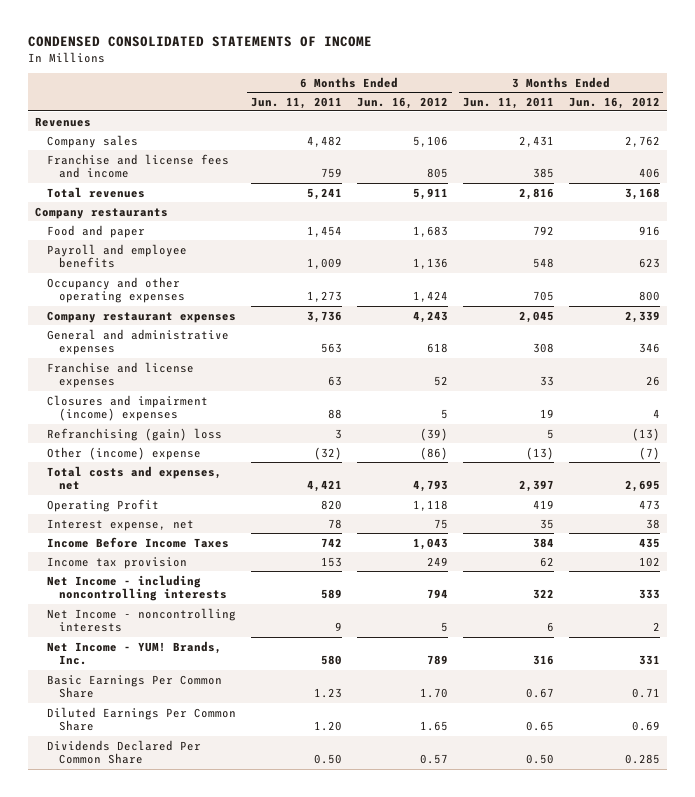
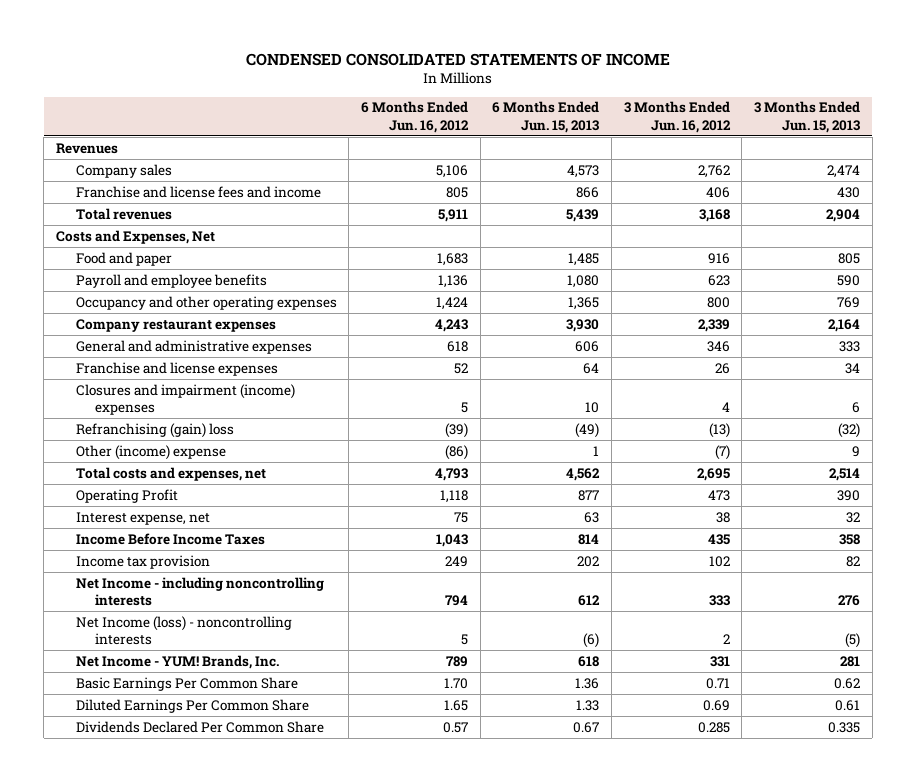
[251,96,343,109] Jun. 11, 2011 -> none
[462,96,554,109] Jun. 11, 2011 -> none
none -> [492,101,600,133] 6 Months Ended Jun. 15, 2013
none -> [753,101,860,133] 3 Months Ended Jun. 15, 2013
[35,206,169,219] Company restaurants -> [56,229,216,244] Costs and Expenses, Net
[47,607,237,633] Net Income - noncontrolling interests -> [75,615,292,645] Net Income (loss) - noncontrolling interests

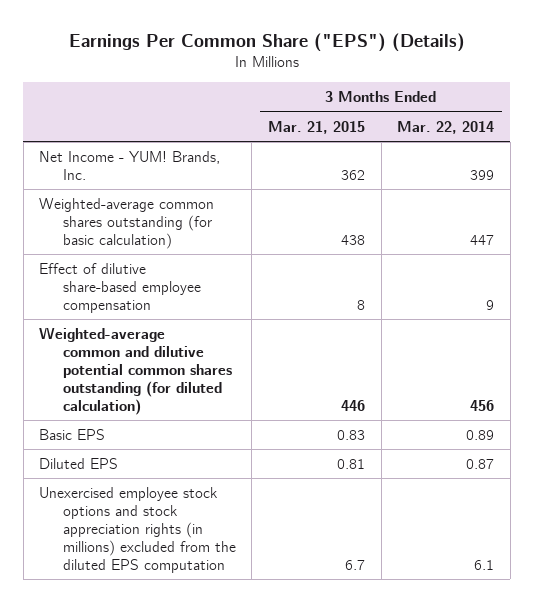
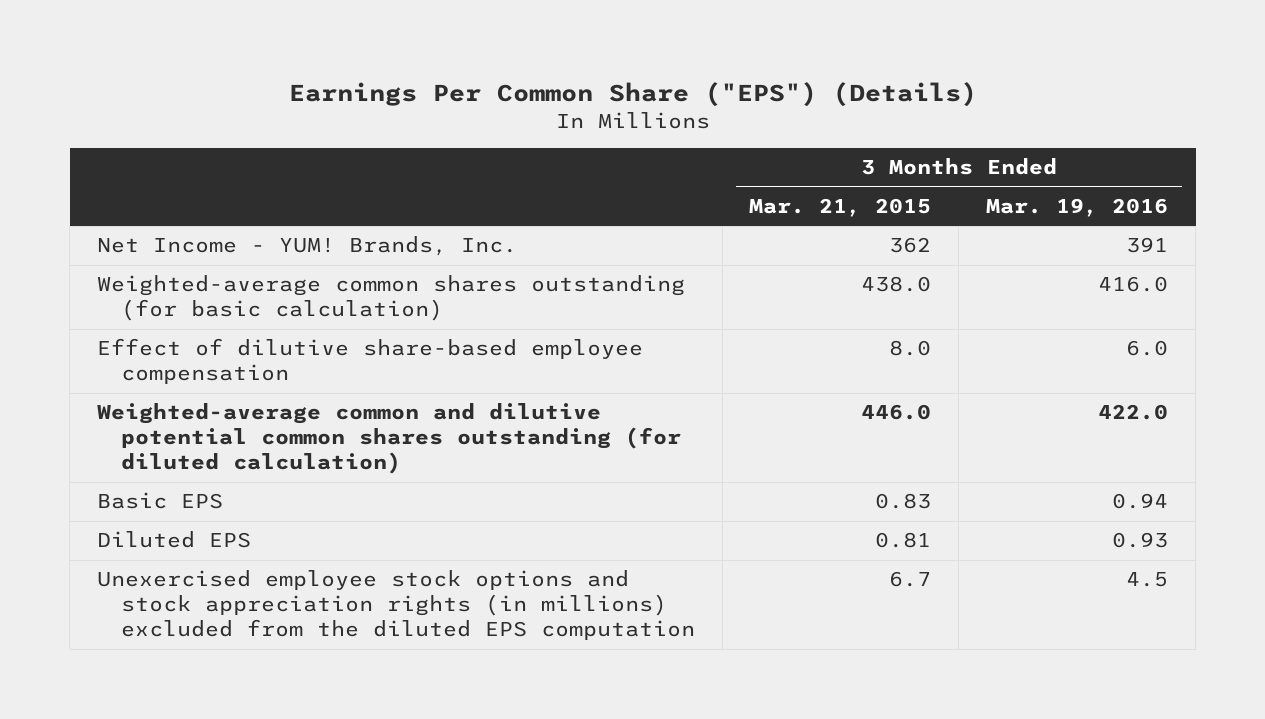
[397,120,495,134] Mar. 22, 2014 -> none
none -> [986,197,1169,217] Mar. 19, 2016
[340,234,365,245] 438 -> [861,276,932,293] 438.0
[356,299,365,310] 8 -> [889,340,932,357] 8.0
[340,400,365,412] 446 -> [861,404,932,421] 446.0

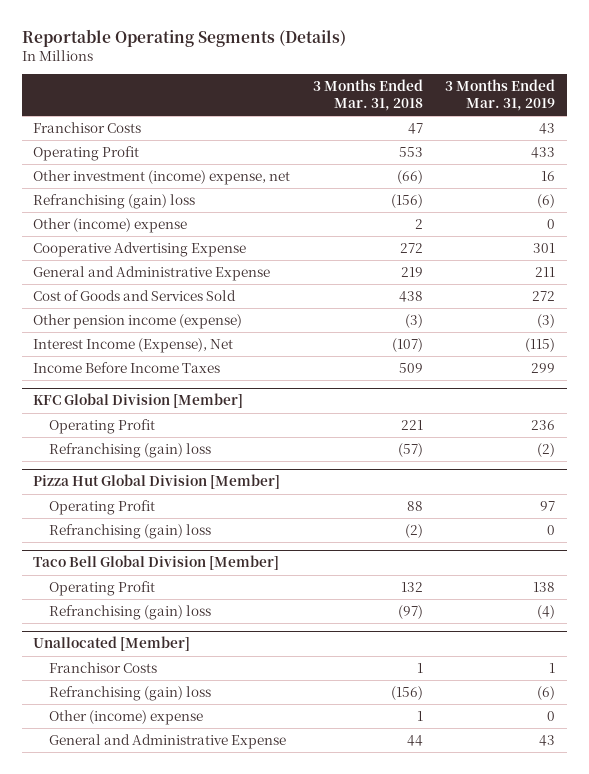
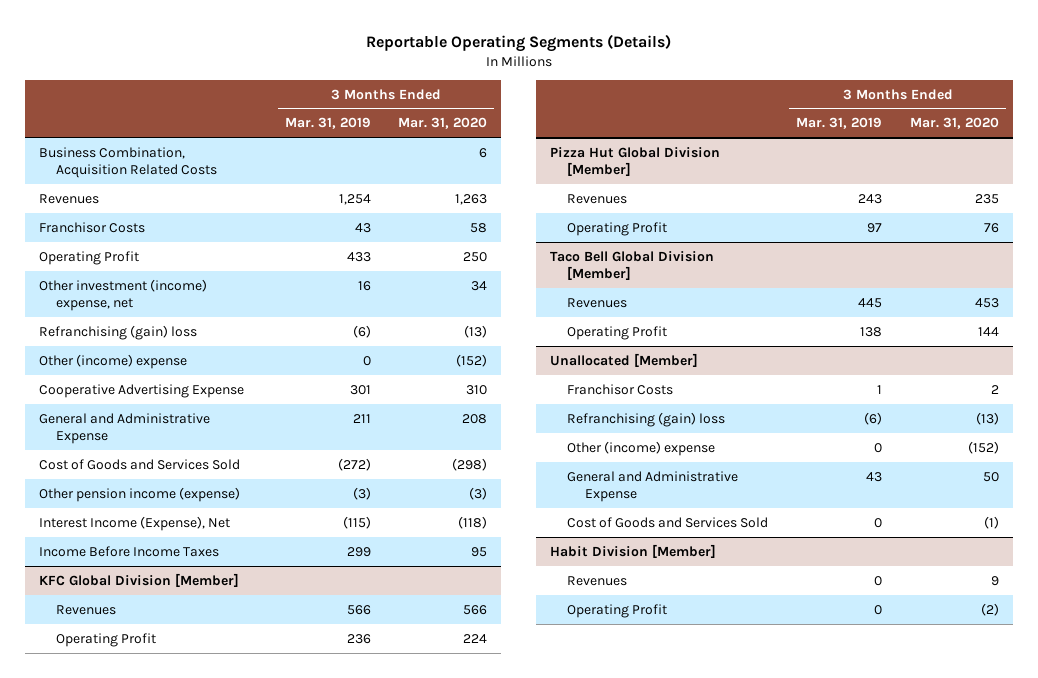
[312,79,423,111] 3 Months Ended Mar. 31, 2018 -> none
none -> [398,117,488,130] Mar. 31, 2020
none -> [38,146,217,179] Business Combination, Acquisition Related Costs
none -> [38,193,99,204] Revenues
[532,290,556,301] 272 -> [337,457,371,471] (272)
none -> [55,604,116,615] Revenues
[49,442,212,458] Refranchising (gain) loss -> none
none -> [567,193,628,204] Revenues
[49,523,212,539] Refranchising (gain) loss -> none
none -> [567,297,628,308] Revenues
[49,604,212,620] Refranchising (gain) loss -> none
none -> [567,516,769,528] Cost of Goods and Services Sold
none -> [550,543,717,558] Habit Division [Member]
none -> [567,575,628,586] Revenues
none -> [567,603,668,618] Operating Profit

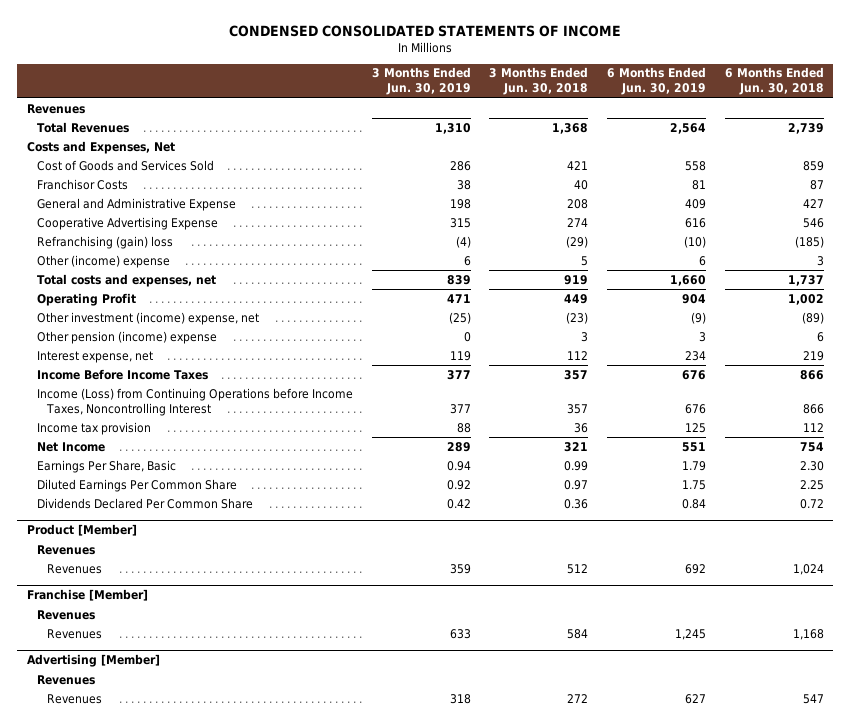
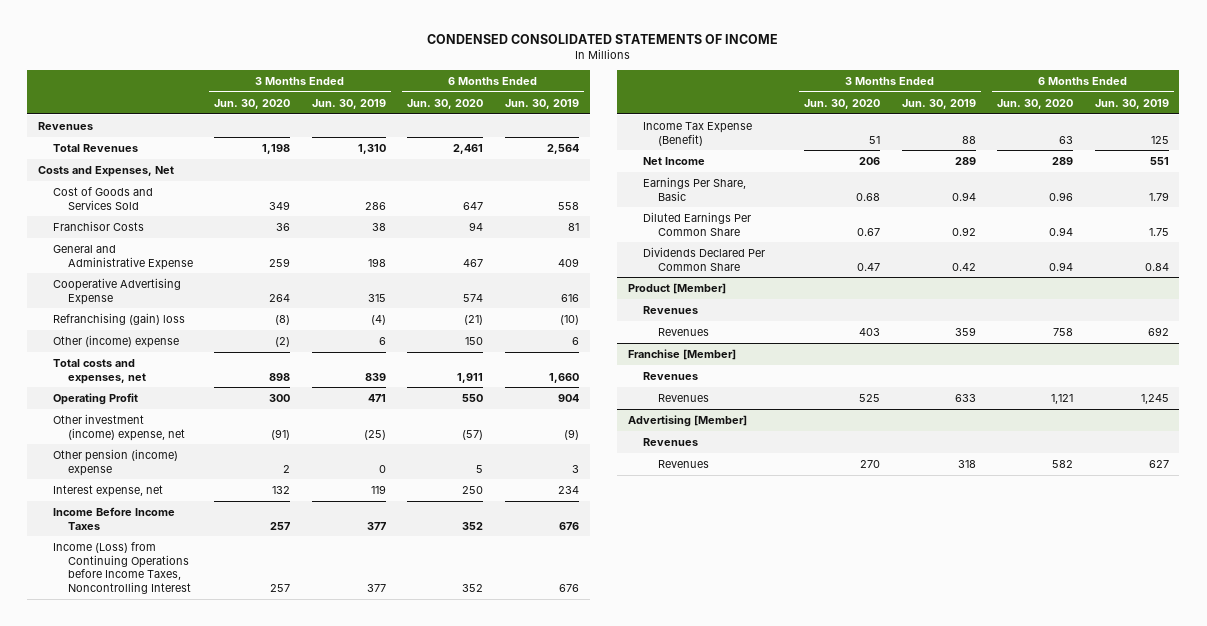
[489,67,589,96] 3 Months Ended Jun. 30, 2018 -> none
[724,67,824,96] 6 Months Ended Jun. 30, 2018 -> none
none -> [214,98,291,109] Jun. 30, 2020
none -> [407,98,484,109] Jun. 30, 2020
[37,421,152,435] Income tax provision -> [642,121,752,146] Income Tax Expense (Benefit)

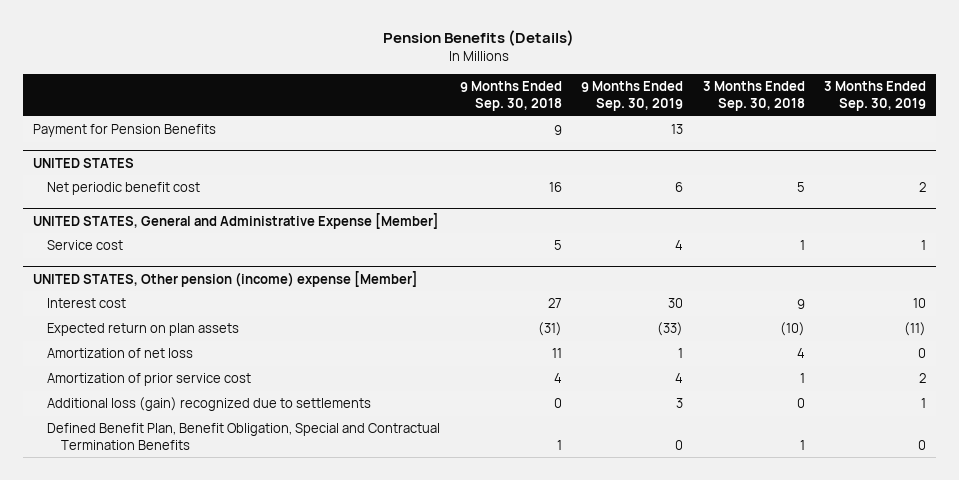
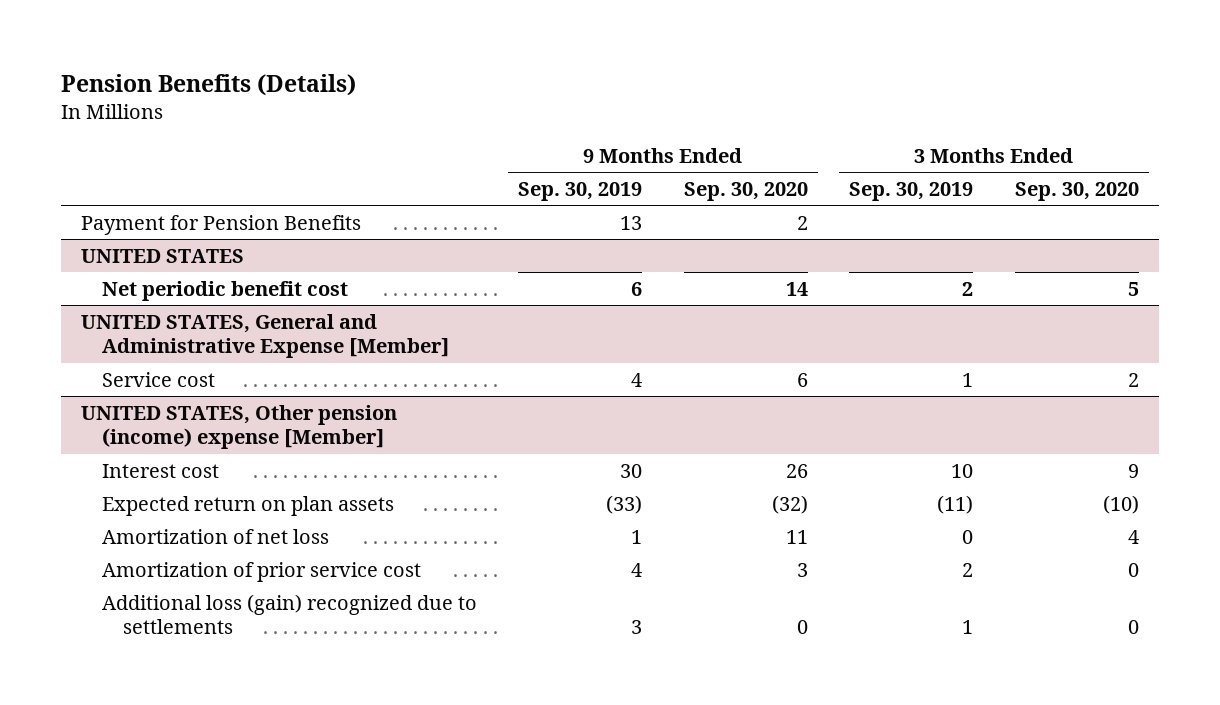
[459,81,562,111] 9 Months Ended Sep. 30, 2018 -> none
[702,81,805,111] 3 Months Ended Sep. 30, 2018 -> none
none -> [683,182,808,202] Sep. 30, 2020
none -> [1014,182,1139,202] Sep. 30, 2020
[46,423,440,450] Defined Benefit Plan, Benefit Obligation, Special and Contractual Termination Benefits -> none

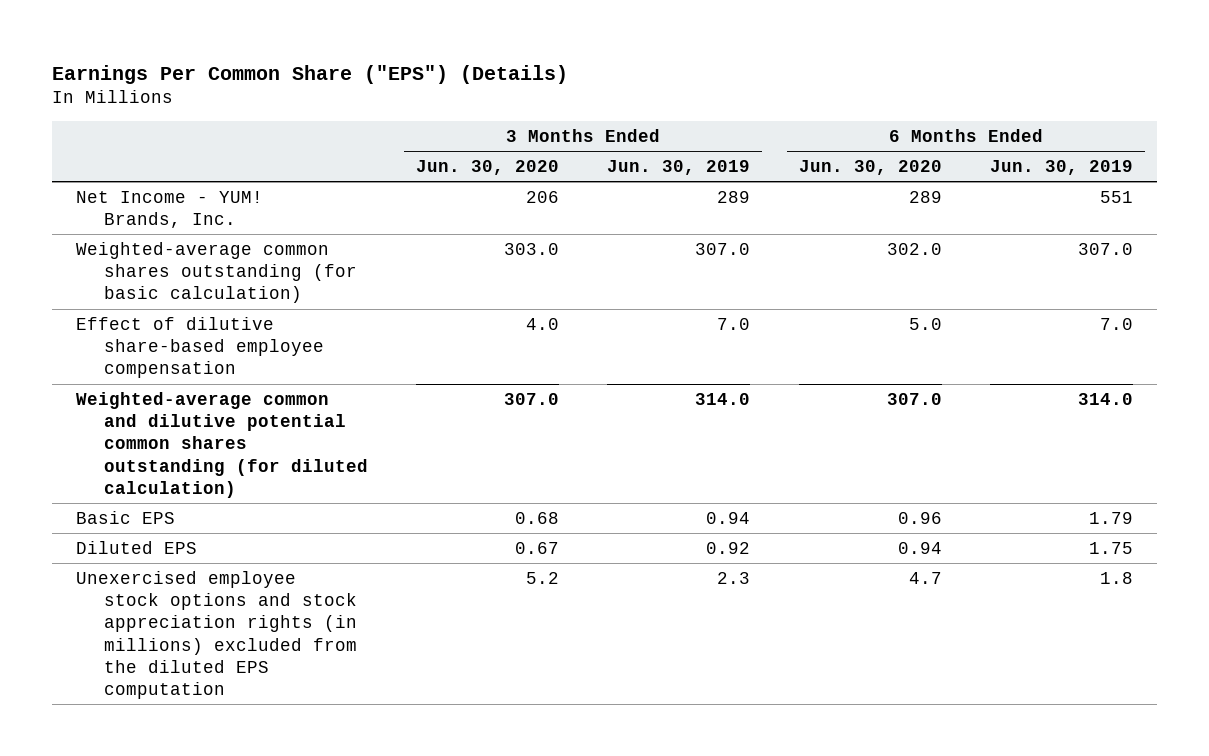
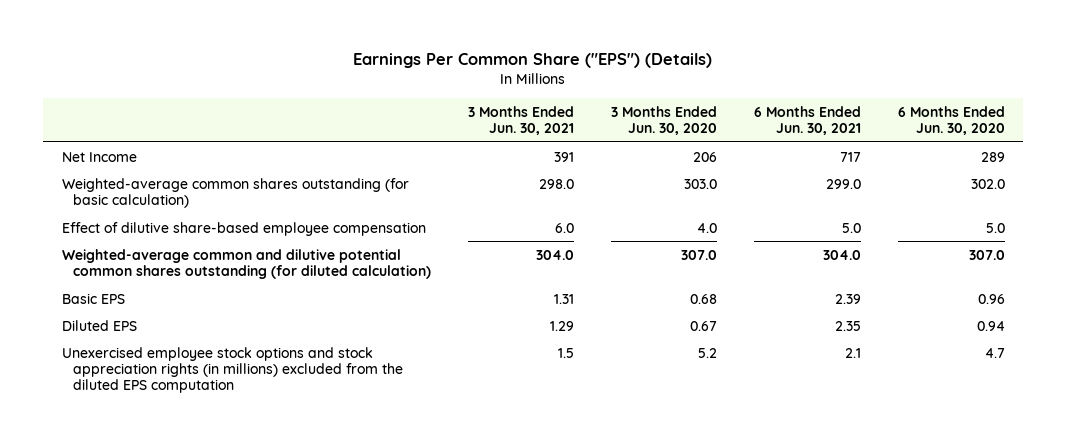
[607,160,751,176] Jun. 30, 2019 -> none
[989,160,1133,176] Jun. 30, 2019 -> none
none -> [467,106,574,136] 3 Months Ended Jun. 30, 2021
none -> [753,106,861,136] 6 Months Ended Jun. 30, 2021
[76,190,264,229] Net Income - YUM! Brands, Inc. -> [61,151,137,162] Net Income

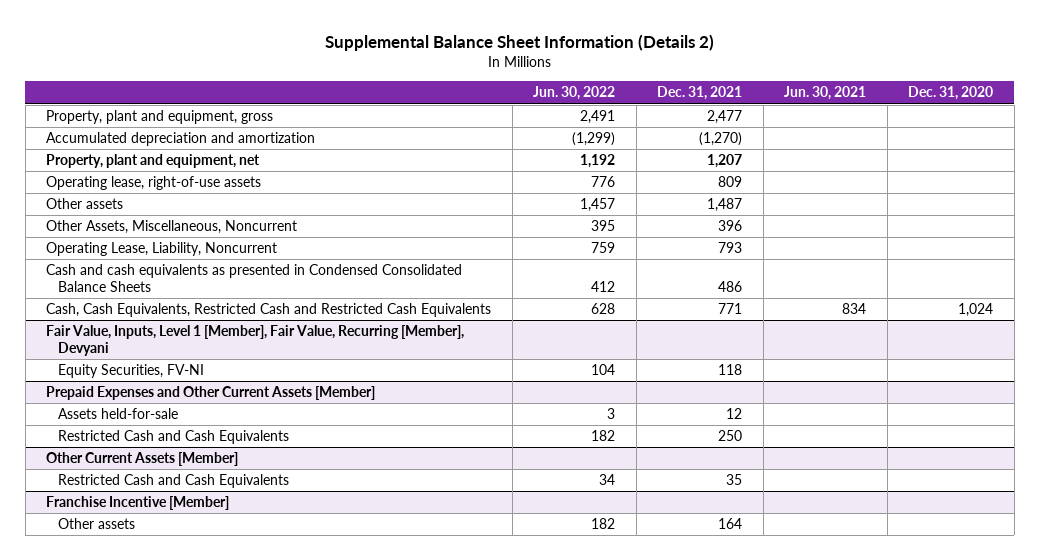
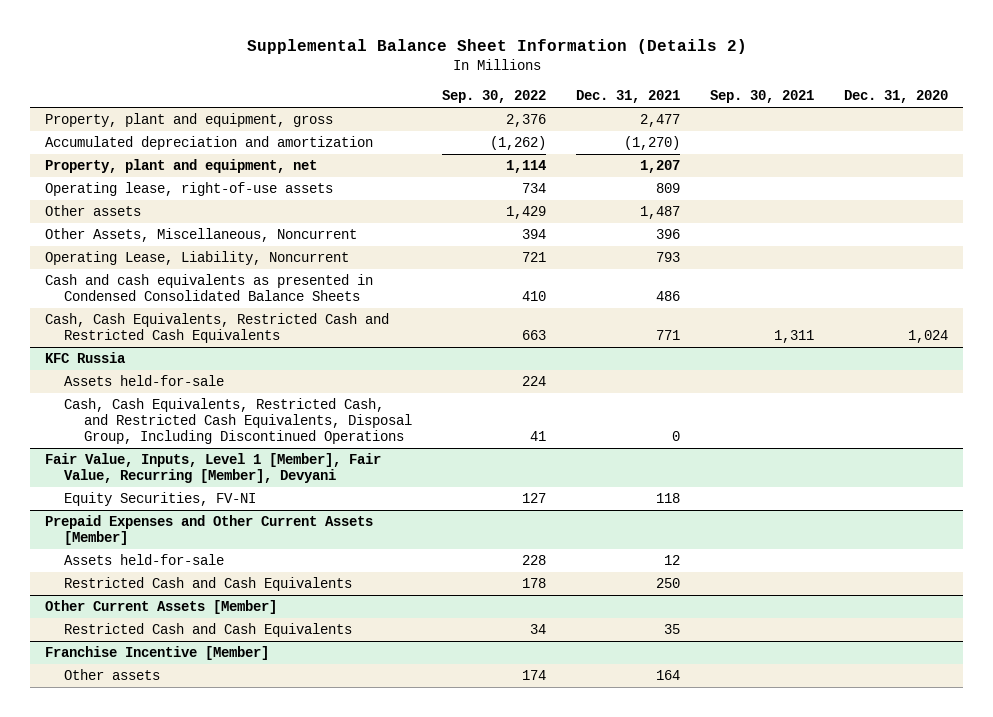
[533,86,616,101] Jun. 30, 2022 -> none
[784,86,867,101] Jun. 30, 2021 -> none
none -> [442,90,547,104] Sep. 30, 2022
none -> [710,90,815,104] Sep. 30, 2021
none -> [44,352,126,364] KFC Russia
none -> [64,375,225,387] Assets held-for-sale
none -> [64,398,413,445] Cash, Cash Equivalents, Restricted Cash, and Restricted Cash Equivalents, Disposal Group, Including Discontinued Operations

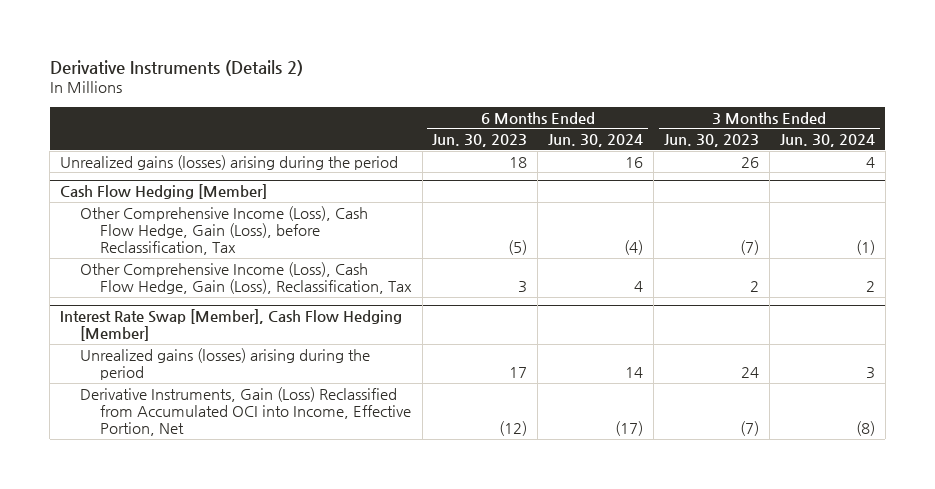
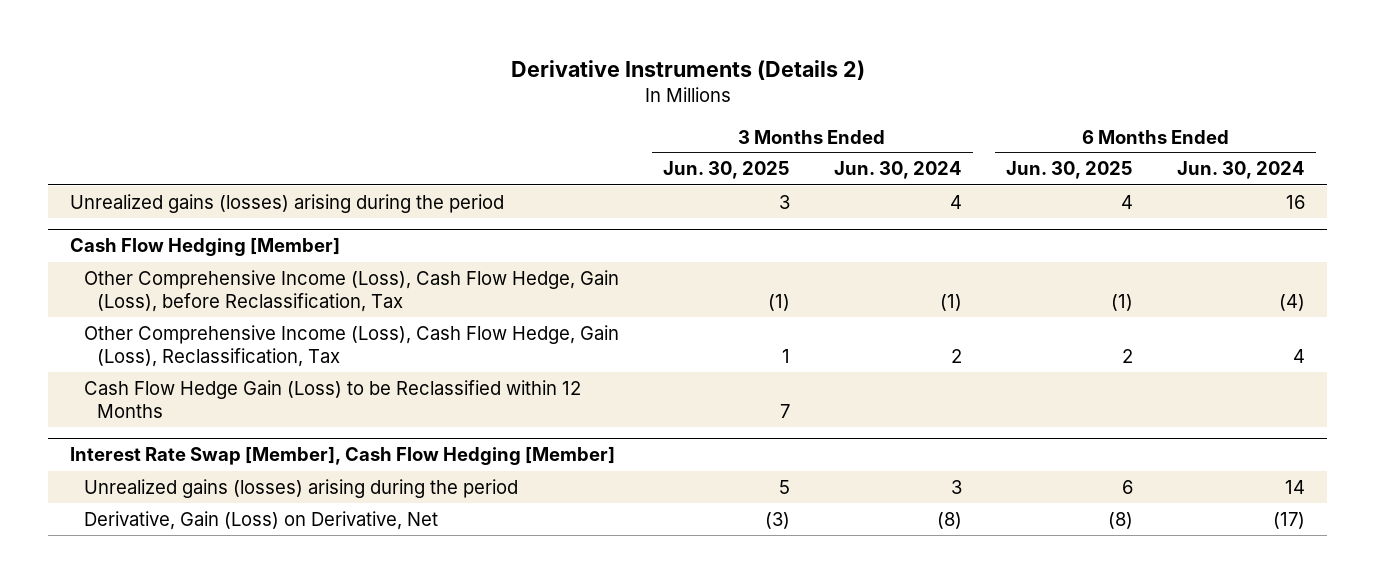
[432,134,528,148] Jun. 30, 2023 -> none
[664,134,760,148] Jun. 30, 2023 -> none
none -> [662,161,790,180] Jun. 30, 2025
none -> [1006,161,1134,180] Jun. 30, 2025
none -> [83,379,581,419] Cash Flow Hedge Gain (Loss) to be Reclassified within 12 Months
[80,386,411,436] Derivative Instruments, Gain (Loss) Reclassified from Accumulated OCI into Income, Effective Portion, Net -> [83,510,438,530] Derivative, Gain (Loss) on Derivative, Net

